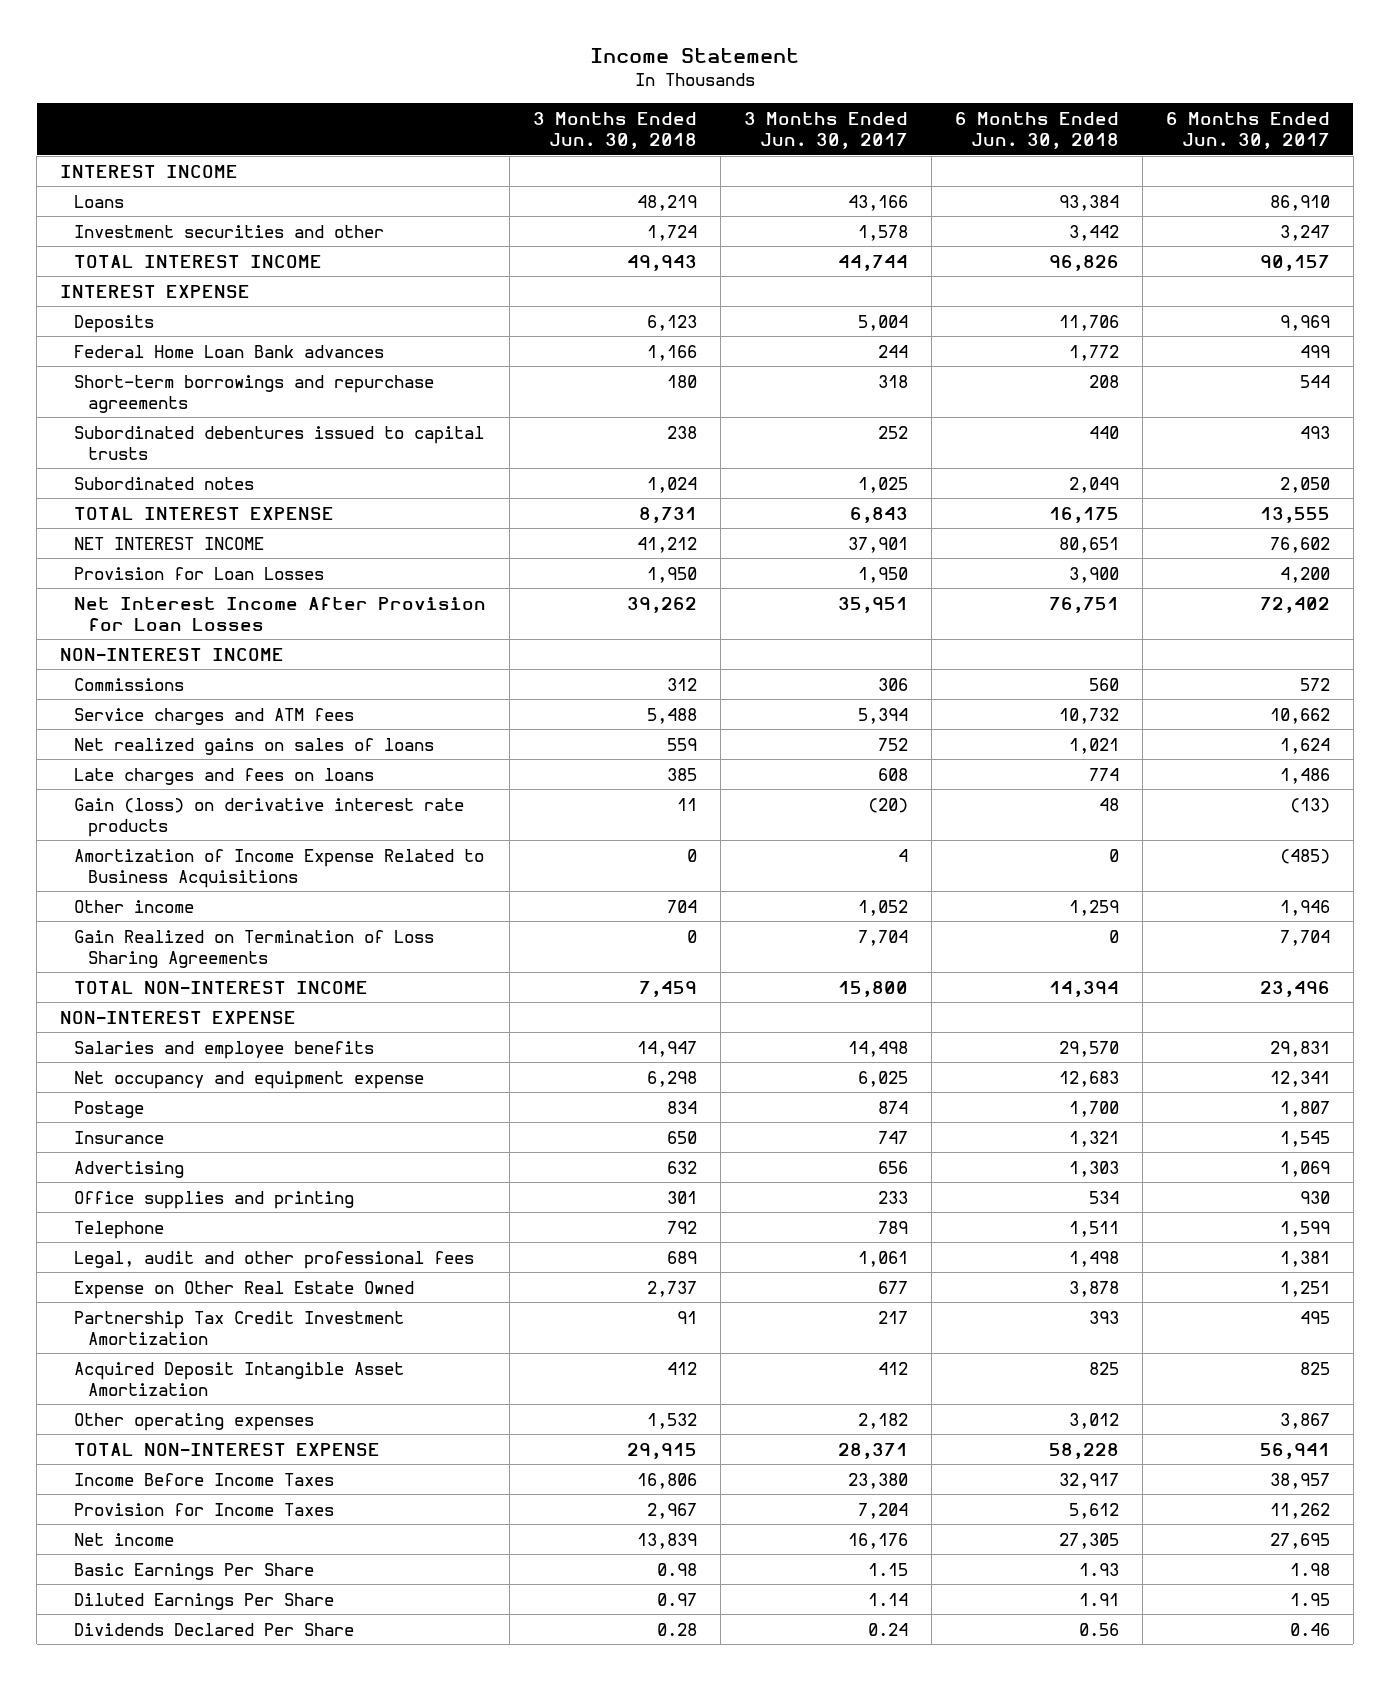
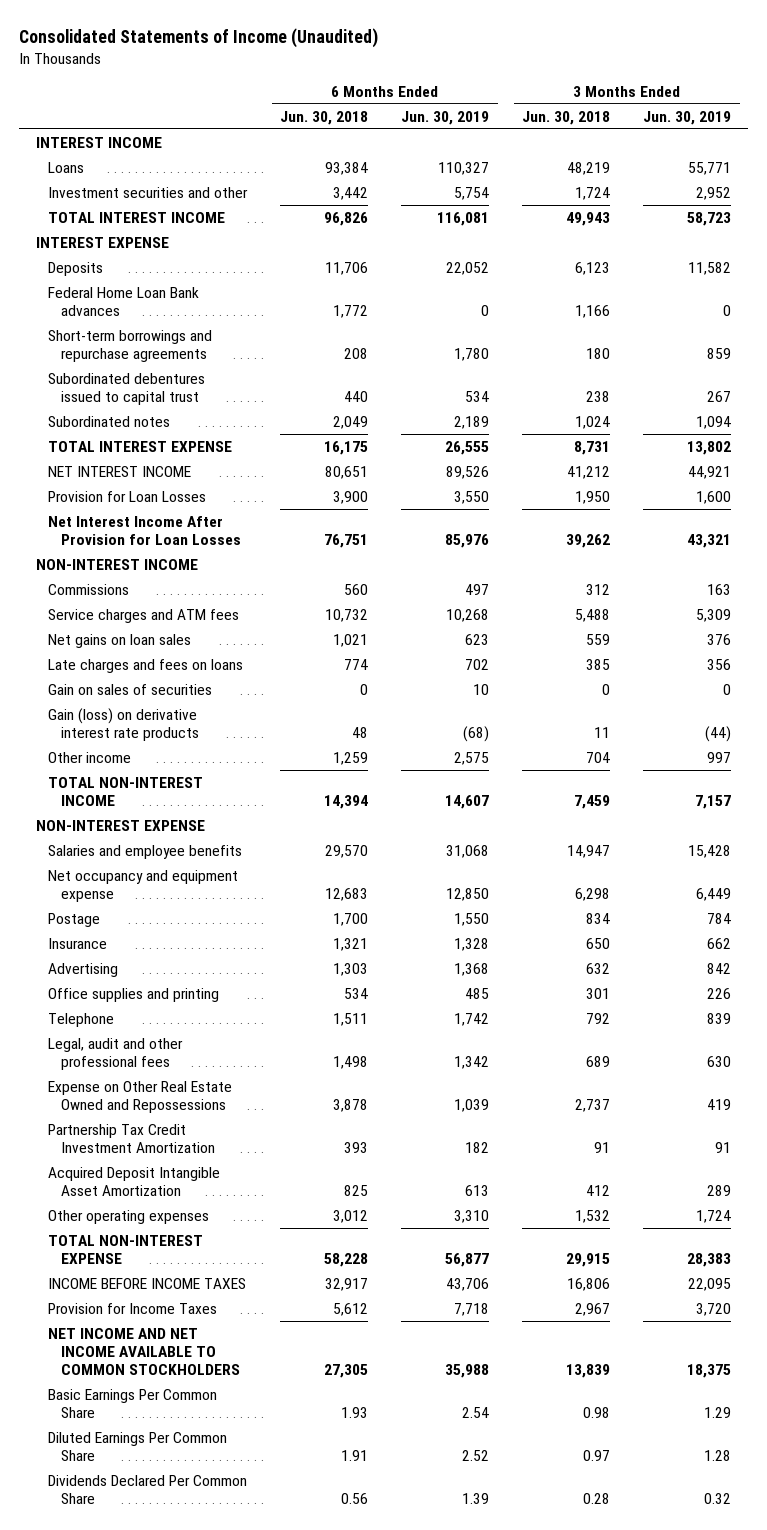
[589,48,799,64] Income Statement -> [19,28,379,49] Consolidated Statements of Income (Unaudited)
[743,111,908,149] 3 Months Ended Jun. 30, 2017 -> none
[1165,111,1330,149] 6 Months Ended Jun. 30, 2017 -> none
none -> [401,110,490,125] Jun. 30, 2019
none -> [643,110,732,125] Jun. 30, 2019
[73,425,484,460] Subordinated debentures issued to capital trusts -> [48,372,206,405] Subordinated debentures issued to capital trust
[73,737,434,755] Net realized gains on sales of loans -> [48,633,192,648] Net gains on loan sales
none -> [48,683,213,695] Gain on sales of securities
[73,848,484,888] Amortization of Income Expense Related to Business Acquisitions -> none
[73,929,434,968] Gain Realized on Termination of Loss Sharing Agreements -> none
[73,1280,414,1299] Expense on Other Real Estate Owned -> [48,1080,233,1113] Expense on Other Real Estate Owned and Repossessions
[73,1472,334,1486] Income Before Income Taxes -> [48,1277,247,1289] INCOME BEFORE INCOME TAXES
[73,1532,174,1546] Net income -> [48,1327,240,1375] NET INCOME AND NET INCOME AVAILABLE TO COMMON STOCKHOLDERS
[73,1562,314,1580] Basic Earnings Per Share -> [48,1388,218,1418] Basic Earnings Per Common Share
[73,1592,334,1610] Diluted Earnings Per Share -> [48,1431,228,1461] Diluted Earnings Per Common Share
[73,1622,354,1636] Dividends Declared Per Share -> [48,1474,248,1504] Dividends Declared Per Common Share

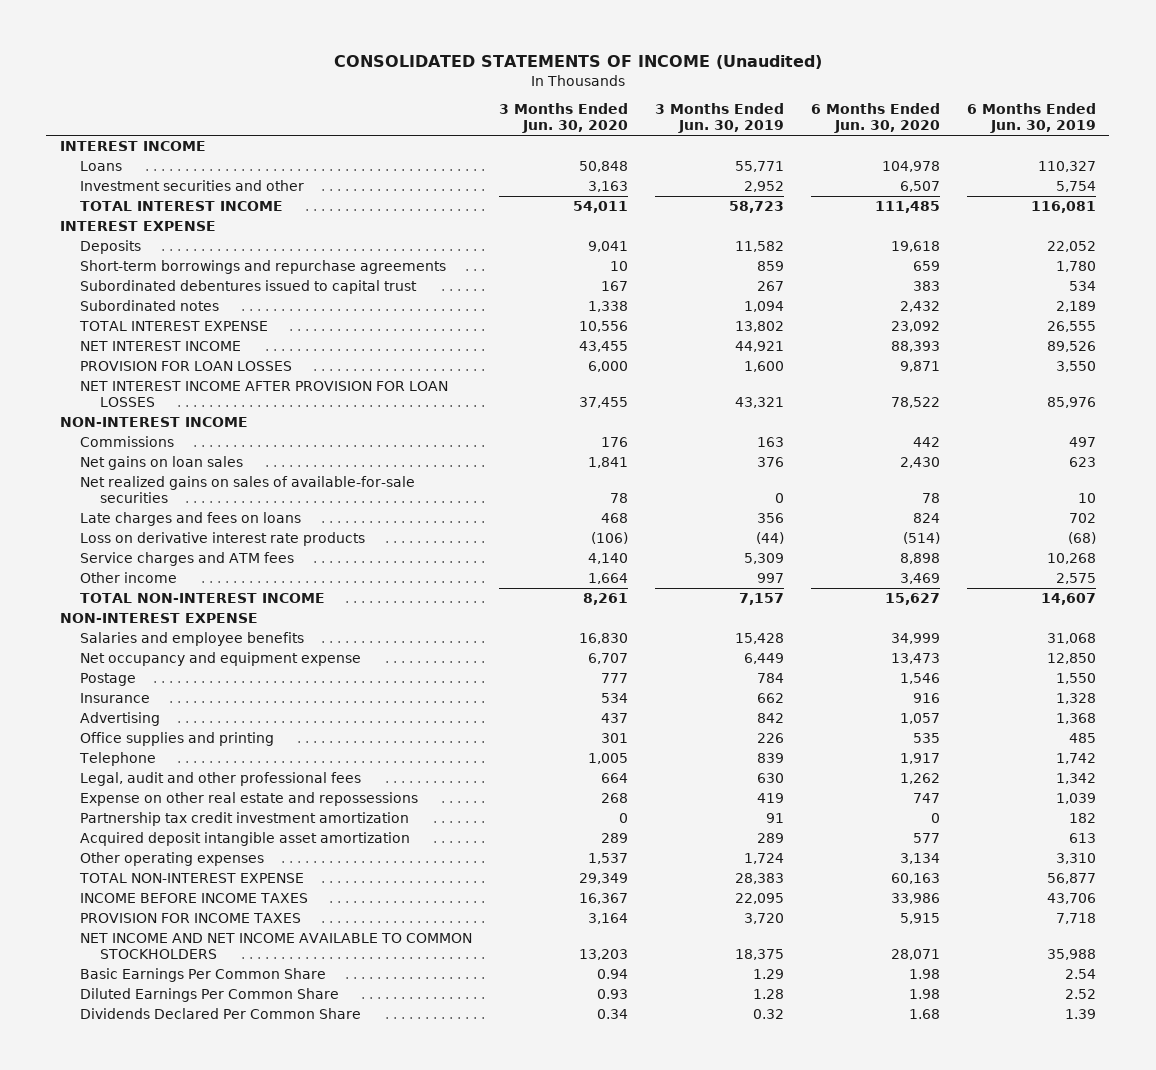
[19,28,379,49] Consolidated Statements of Income (Unaudited) -> [333,55,822,70] CONSOLIDATED STATEMENTS OF INCOME (Unaudited)
[280,110,369,125] Jun. 30, 2018 -> none
[522,110,611,125] Jun. 30, 2018 -> none
none -> [498,103,628,134] 3 Months Ended Jun. 30, 2020
none -> [810,103,940,134] 6 Months Ended Jun. 30, 2020
[48,286,200,316] Federal Home Loan Bank advances -> none
[48,490,207,502] Provision for Loan Losses -> [79,360,292,371] PROVISION FOR LOAN LOSSES
[48,515,241,545] Net Interest Income After Provision for Loan Losses -> [79,380,448,408] NET INTEREST INCOME AFTER PROVISION FOR LOAN LOSSES
none -> [79,475,415,504] Net realized gains on sales of available-for-sale securities
[48,683,213,695] Gain on sales of securities -> none
[48,707,199,741] Gain (loss) on derivative interest rate products -> [79,531,365,546] Loss on derivative interest rate products
[48,608,240,623] Service charges and ATM fees -> [79,551,294,566] Service charges and ATM fees
[48,1080,233,1113] Expense on Other Real Estate Owned and Repossessions -> [79,791,418,806] Expense on other real estate and repossessions
[48,1123,215,1153] Partnership Tax Credit Investment Amortization -> [79,811,409,826] Partnership tax credit investment amortization
[48,1166,221,1196] Acquired Deposit Intangible Asset Amortization -> [79,831,410,846] Acquired deposit intangible asset amortization
[48,1302,218,1314] Provision for Income Taxes -> [79,912,301,923] PROVISION FOR INCOME TAXES

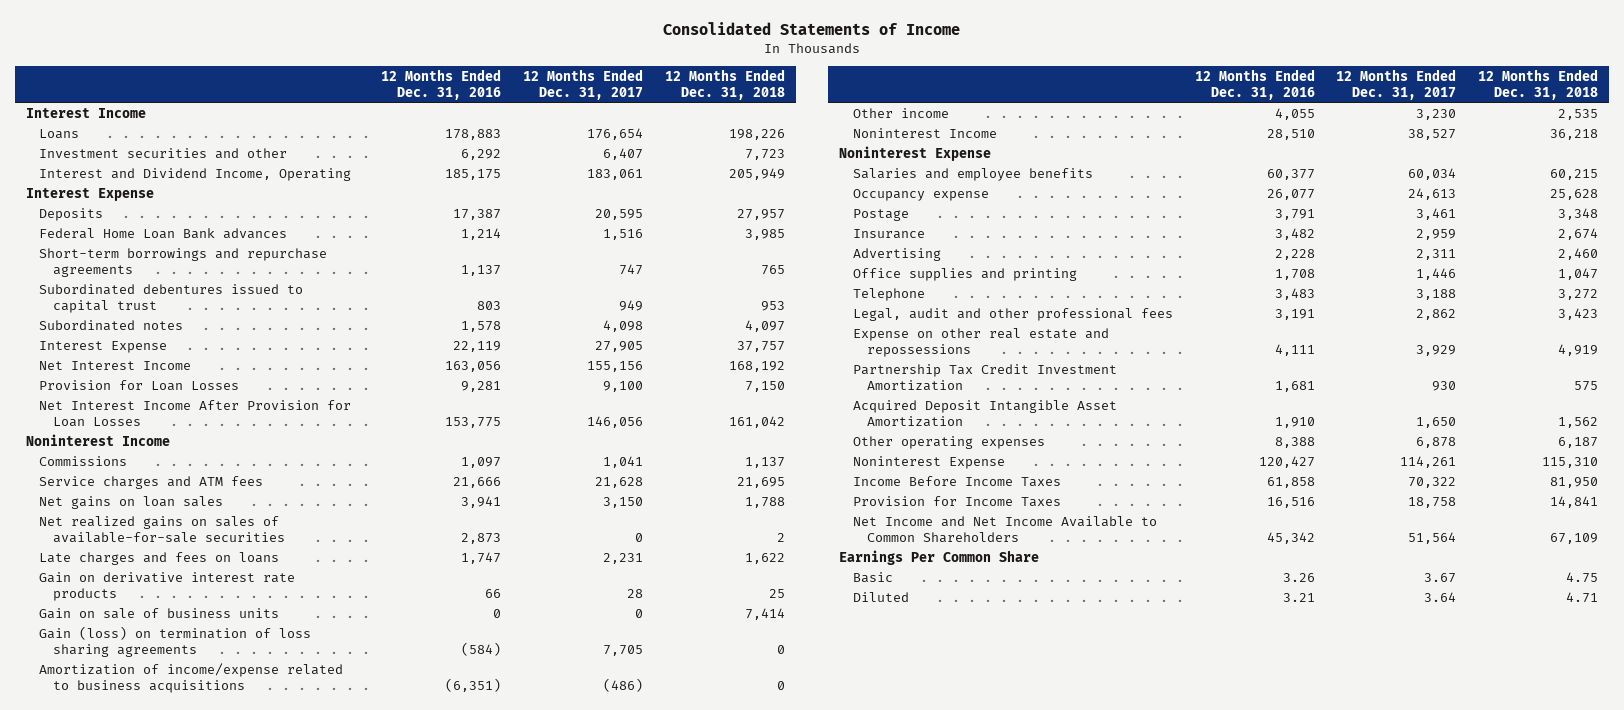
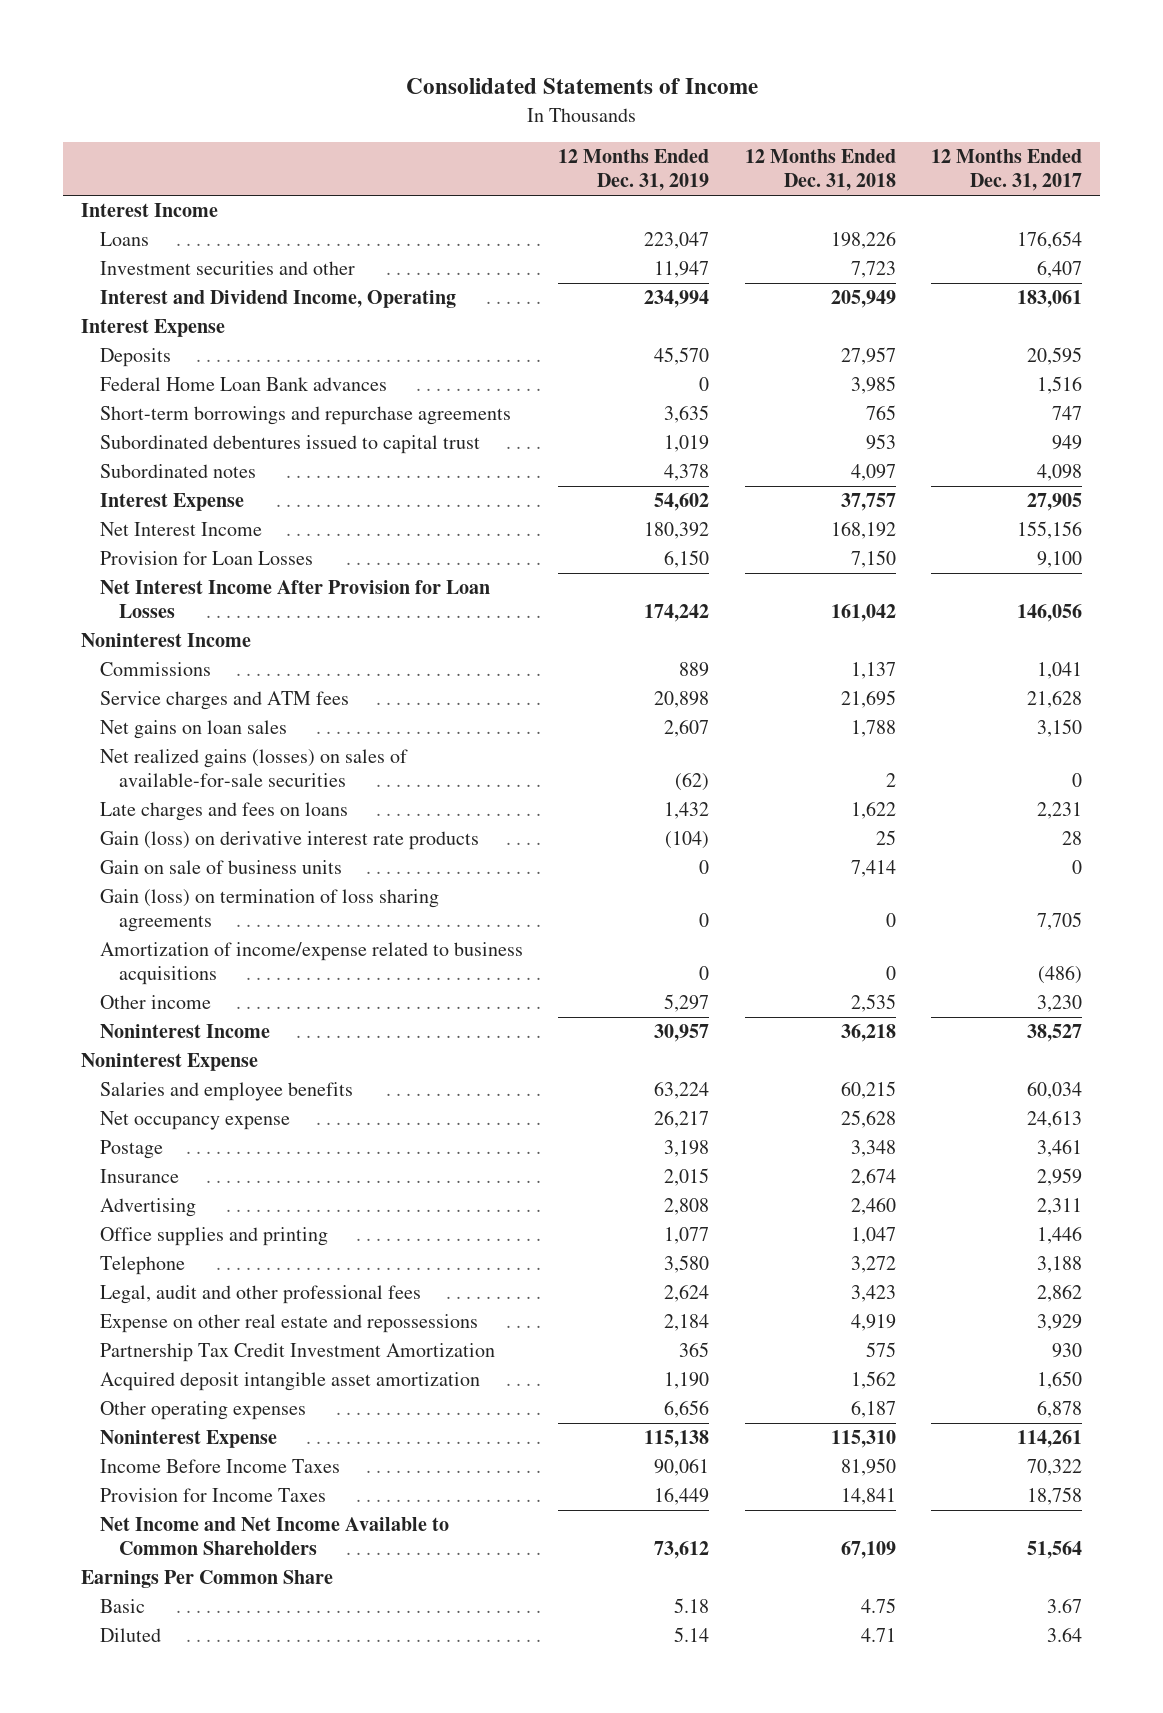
[381,68,502,100] 12 Months Ended Dec. 31, 2016 -> none
none -> [558,149,710,192] 12 Months Ended Dec. 31, 2019
[39,515,286,543] Net realized gains on sales of available-for-sale securities -> [99,749,408,788] Net realized gains (losses) on sales of available-for-sale securities
[39,571,296,601] Gain on derivative interest rate products -> [99,831,479,851] Gain (loss) on derivative interest rate products
[852,188,989,201] Occupancy expense -> [99,1111,290,1131] Net occupancy expense
[852,399,1117,427] Acquired Deposit Intangible Asset Amortization -> [99,1372,480,1392] Acquired deposit intangible asset amortization

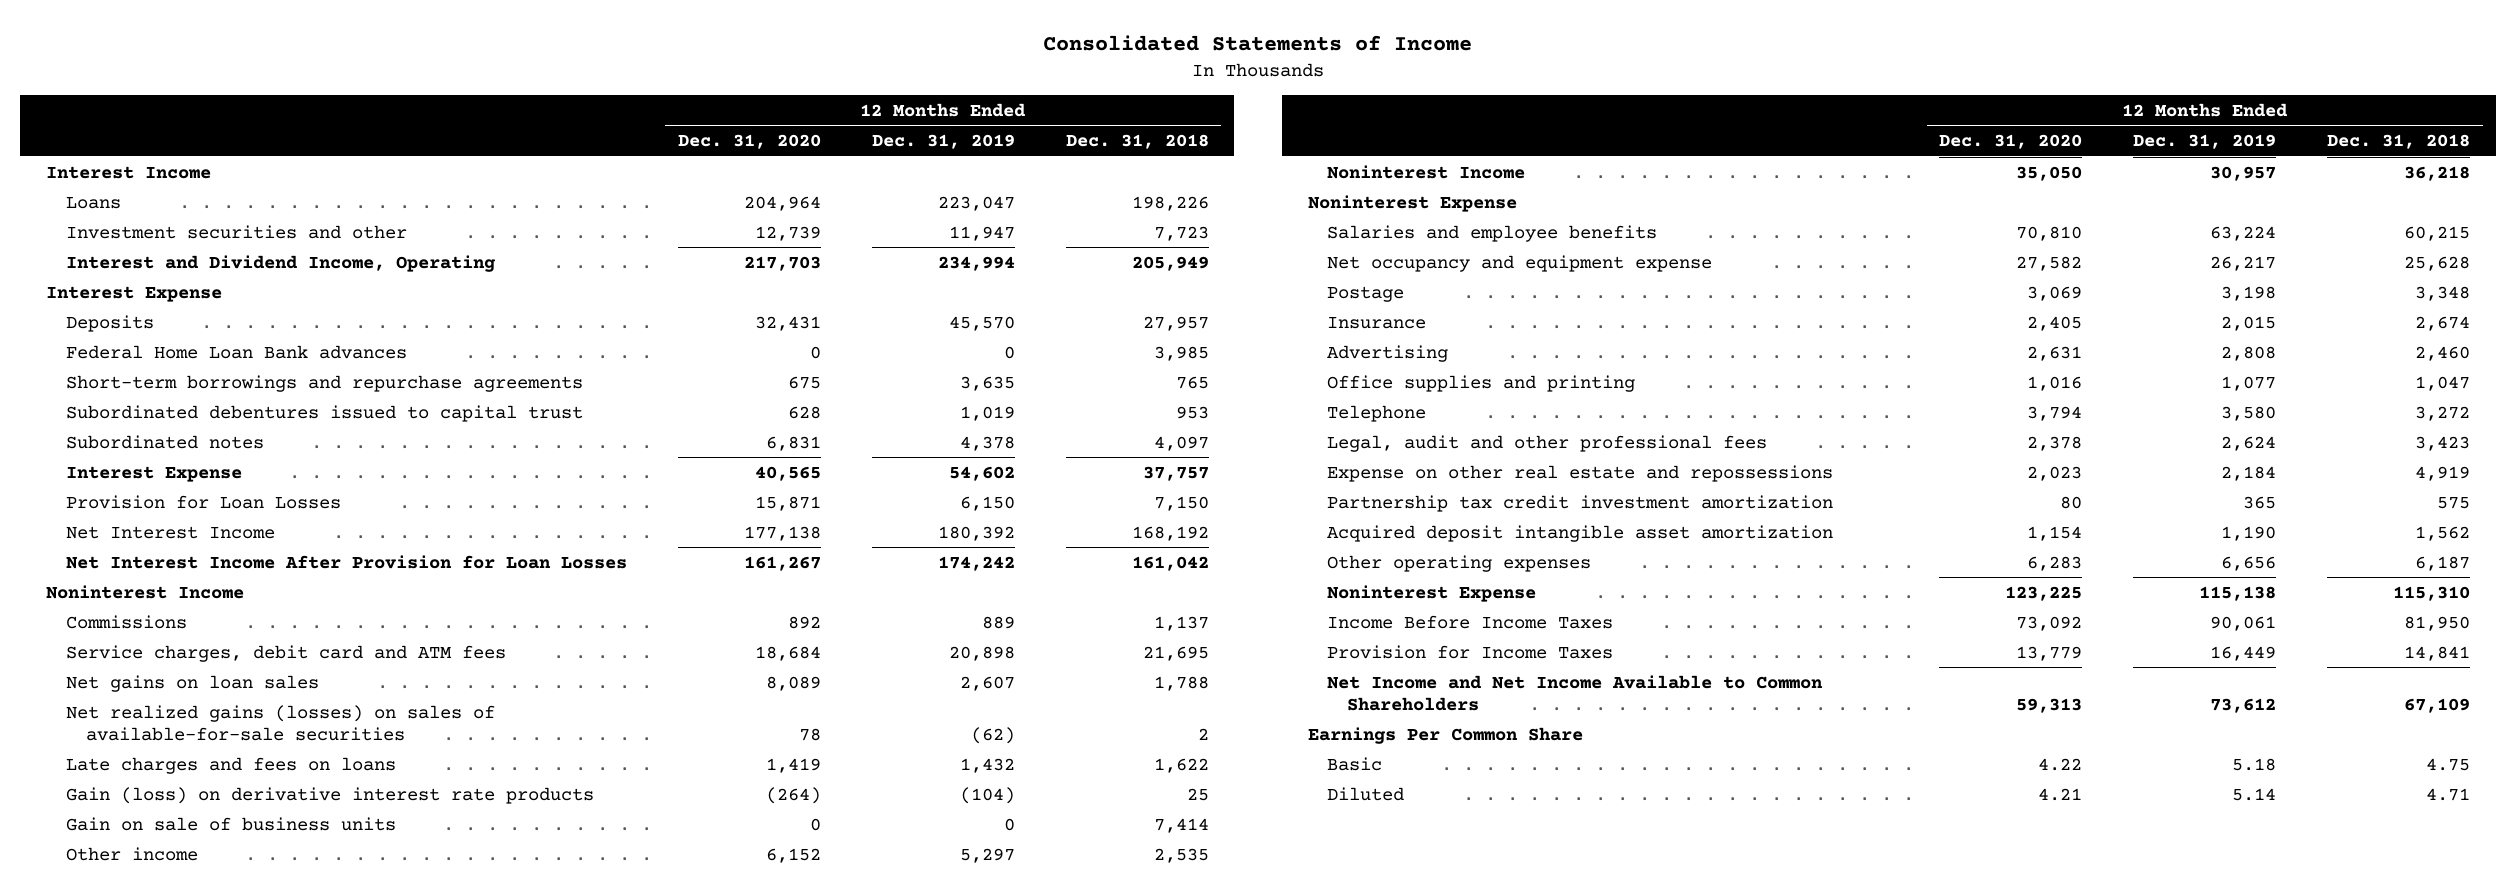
[931,149,1083,192] 12 Months Ended Dec. 31, 2017 -> none
none -> [677,134,821,150] Dec. 31, 2020
[99,522,262,537] Net Interest Income -> [65,525,275,539] Net Interest Income
[99,691,349,711] Service charges and ATM fees -> [65,644,506,662] Service charges, debit card and ATM fees
[99,889,439,933] Gain (loss) on termination of loss sharing agreements -> none
[99,942,523,986] Amortization of income/expense related to business acquisitions -> none
[99,1111,290,1131] Net occupancy expense -> [1327,254,1713,272] Net occupancy and equipment expense
[99,1343,495,1363] Partnership Tax Credit Investment Amortization -> [1327,494,1834,512] Partnership tax credit investment amortization

